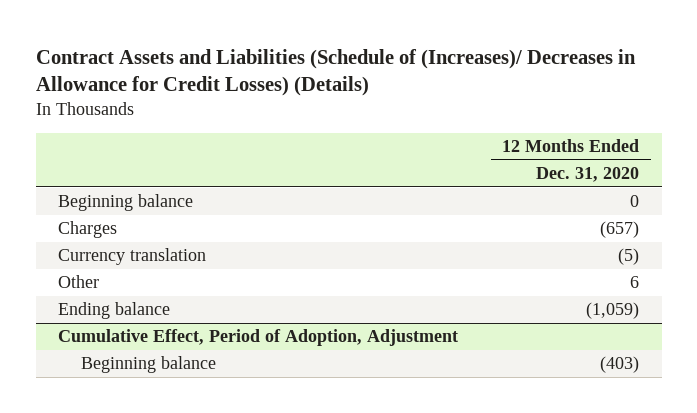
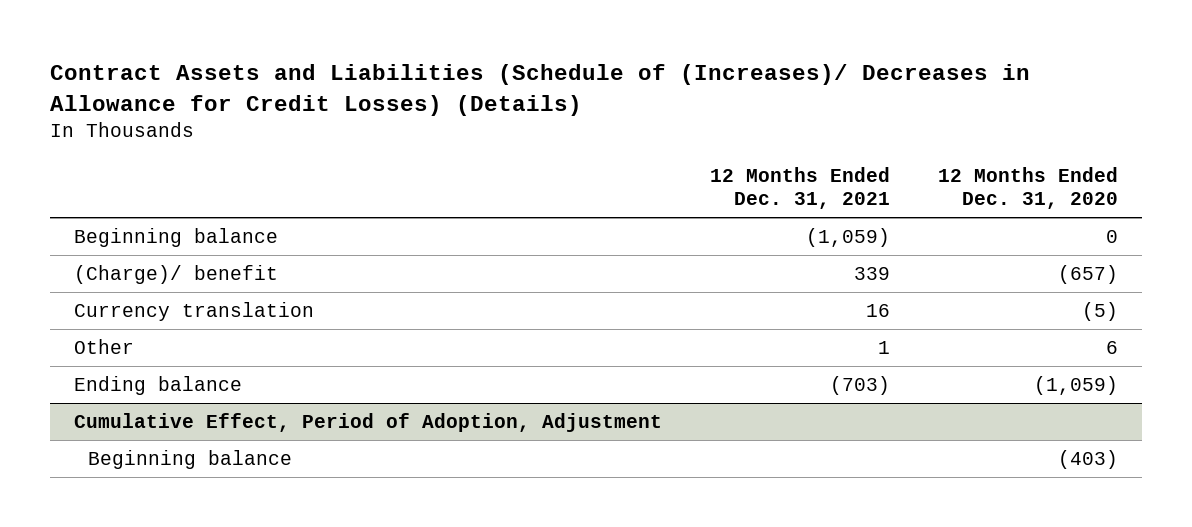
none -> [709,166,890,210] 12 Months Ended Dec. 31, 2021
[58,221,118,239] Charges -> [73,264,278,284] (Charge)/ benefit

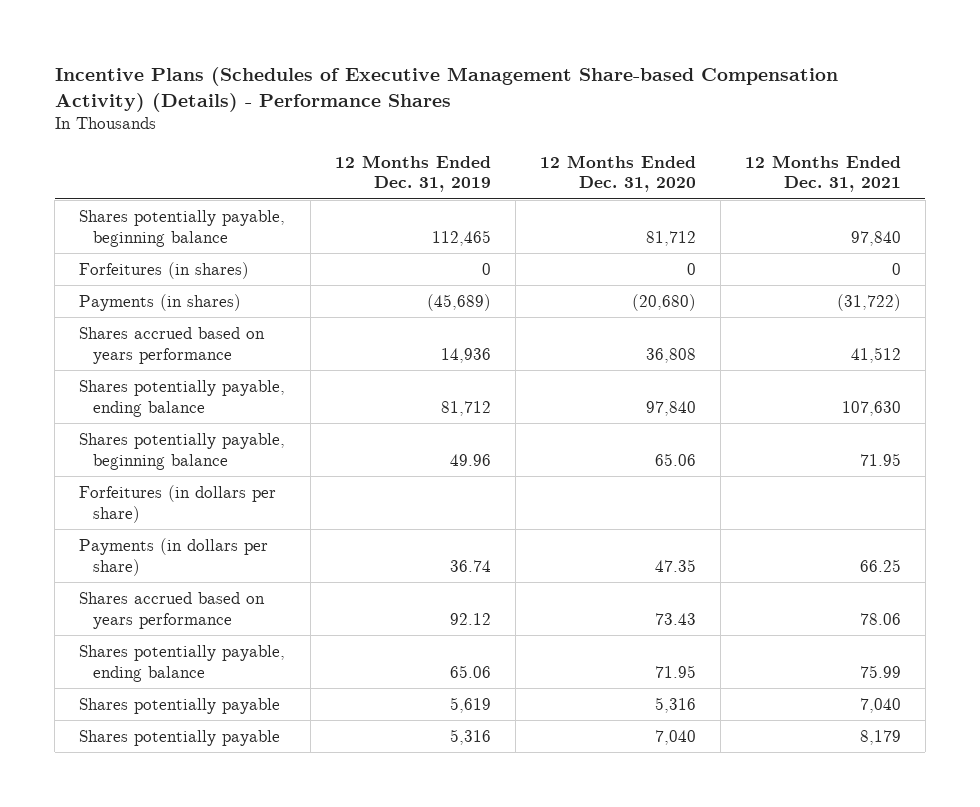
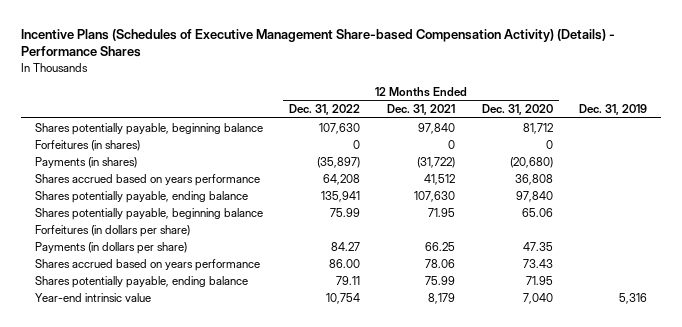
[334,154,491,193] 12 Months Ended Dec. 31, 2019 -> none
none -> [289,104,361,116] Dec. 31, 2022
none -> [579,104,648,116] Dec. 31, 2019
[79,697,281,714] Shares potentially payable -> none
[79,729,281,746] Shares potentially payable -> [34,292,151,302] Year-end intrinsic value

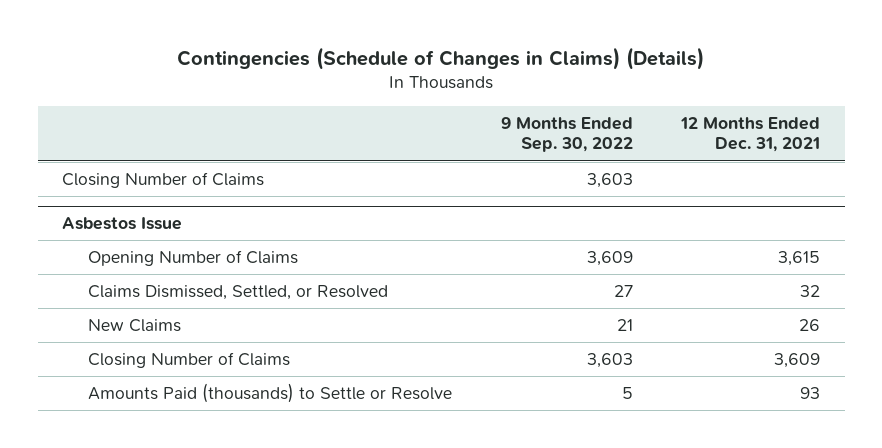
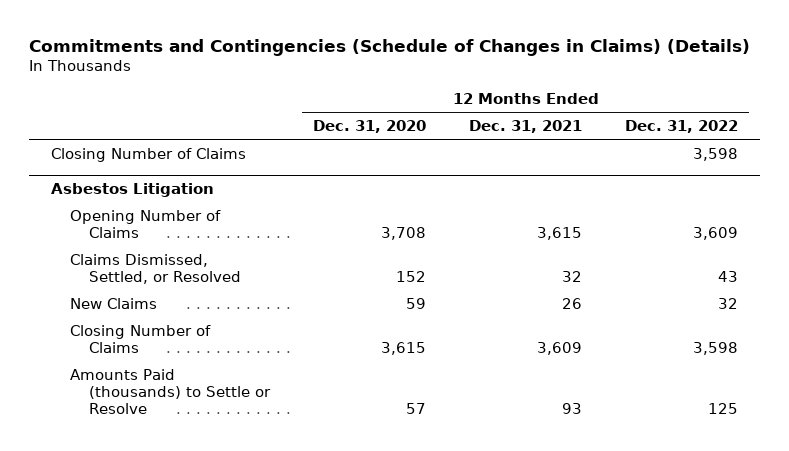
[177,46,705,70] Contingencies (Schedule of Changes in Claims) (Details) -> [29,38,751,56] Commitments and Contingencies (Schedule of Changes in Claims) (Details)
[500,117,633,153] 9 Months Ended Sep. 30, 2022 -> none
none -> [312,120,426,134] Dec. 31, 2020
none -> [625,120,739,134] Dec. 31, 2022
[61,217,182,231] Asbestos Issue -> [50,183,214,198] Asbestos Litigation

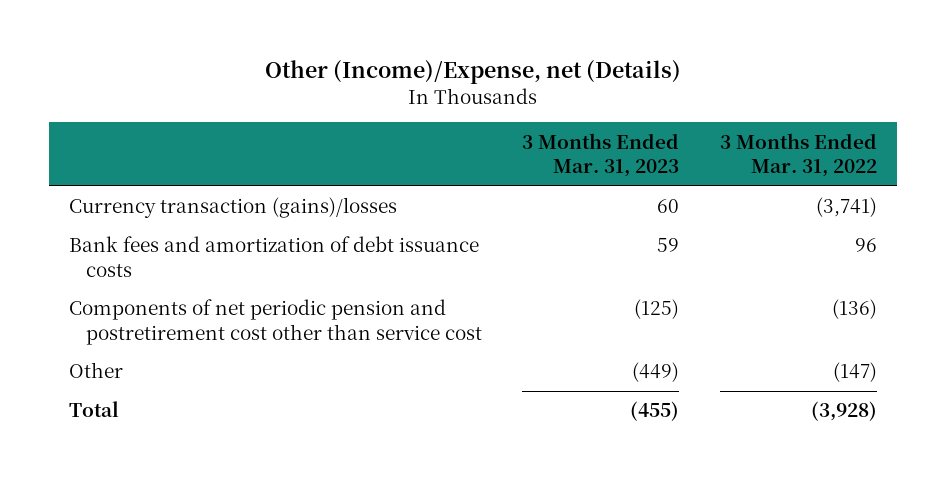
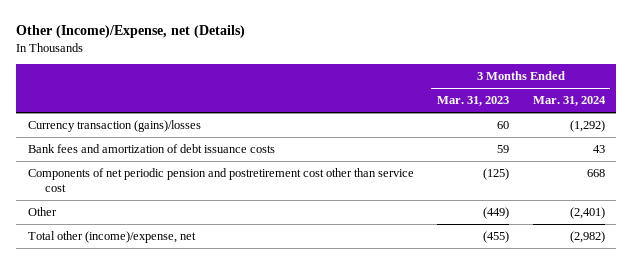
[719,132,877,177] 3 Months Ended Mar. 31, 2022 -> none
none -> [532,96,606,107] Mar. 31, 2024
[69,401,120,418] Total -> [27,231,196,244] Total other (income)/expense, net

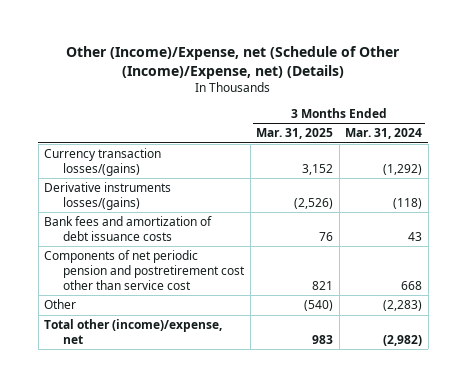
[15,25,245,39] Other (Income)/Expense, net (Details) -> [66,45,401,79] Other (Income)/Expense, net (Schedule of Other (Income)/Expense, net) (Details)
[437,96,510,107] Mar. 31, 2023 -> none
none -> [256,128,334,140] Mar. 31, 2025
[27,120,201,133] Currency transaction (gains)/losses -> [44,148,162,176] Currency transaction losses/(gains)
none -> [44,182,172,210] Derivative instruments losses/(gains)
[569,207,605,220] (2,401) -> [383,300,423,312] (2,283)

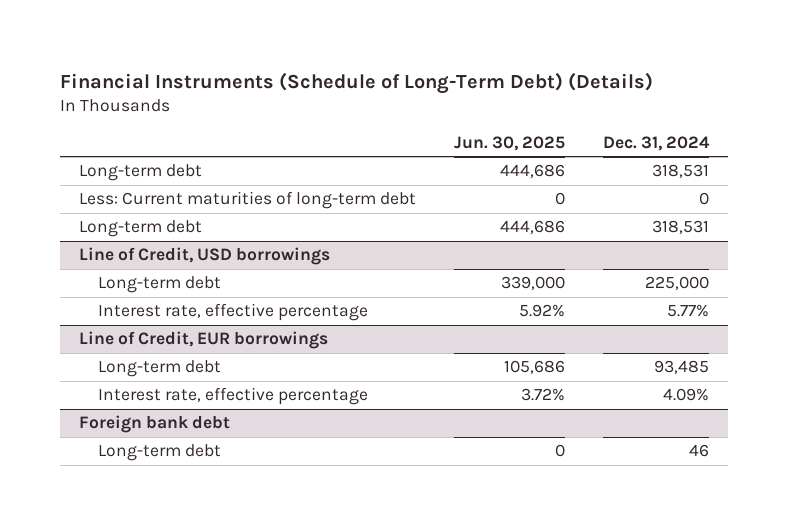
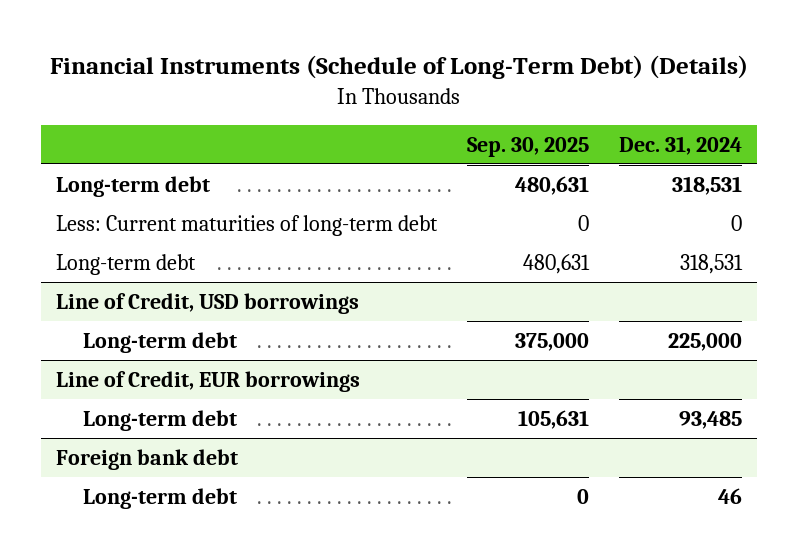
[454,136,566,152] Jun. 30, 2025 -> none
none -> [466,137,589,158] Sep. 30, 2025
[98,303,369,322] Interest rate, effective percentage -> none
[98,387,369,406] Interest rate, effective percentage -> none

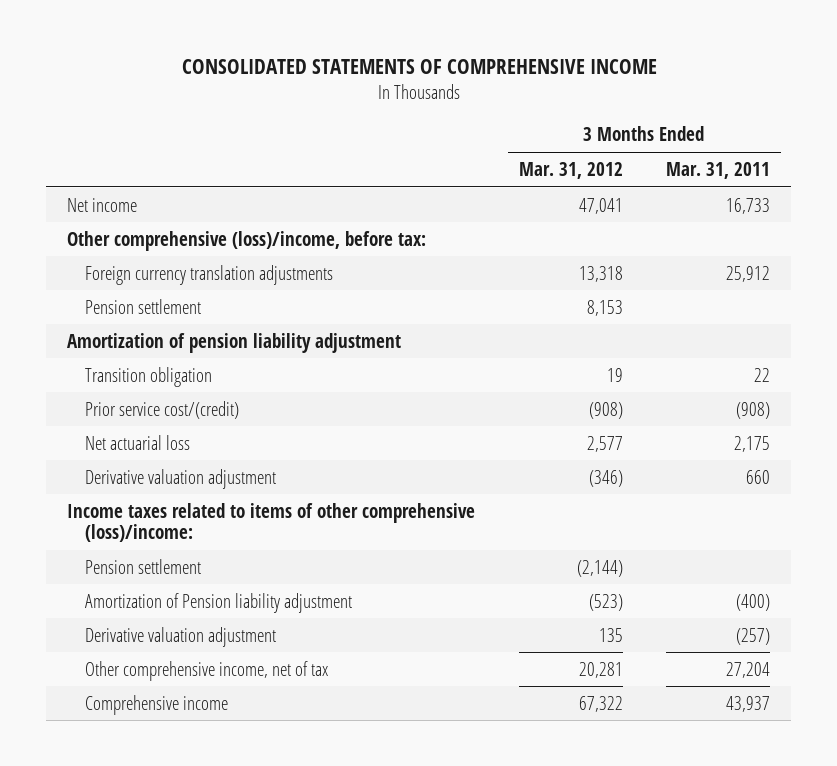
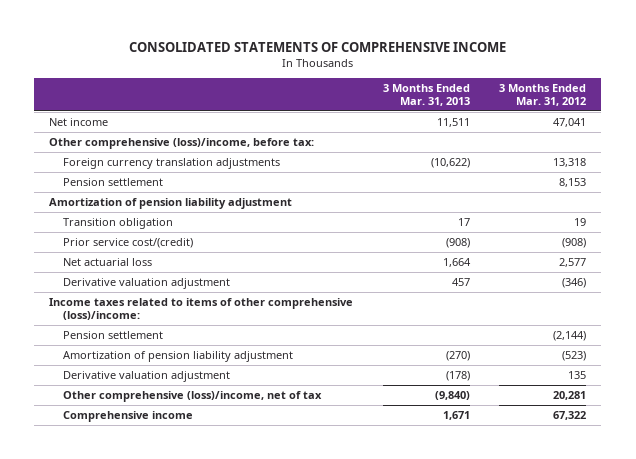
[665,161,770,179] Mar. 31, 2011 -> none
none -> [382,83,470,107] 3 Months Ended Mar. 31, 2013
[85,592,353,613] Amortization of Pension liability adjustment -> [63,350,294,362] Amortization of pension liability adjustment
[85,660,329,681] Other comprehensive income, net of tax -> [63,390,323,402] Other comprehensive (loss)/income, net of tax

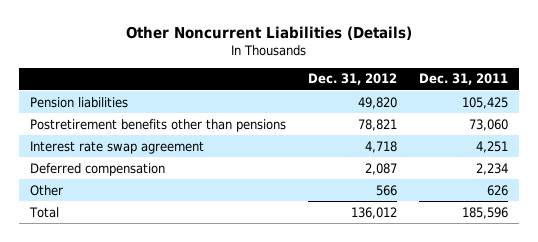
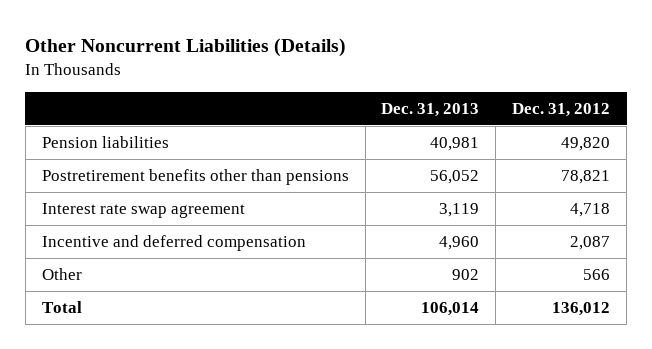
[418,73,508,86] Dec. 31, 2011 -> none
none -> [381,102,480,117] Dec. 31, 2013
[29,162,165,176] Deferred compensation -> [41,235,306,252] Incentive and deferred compensation

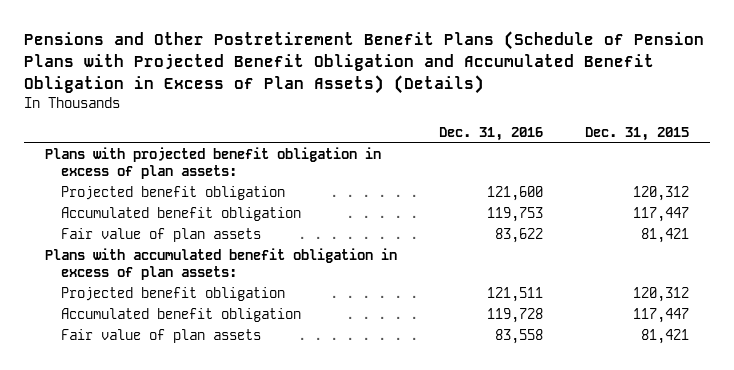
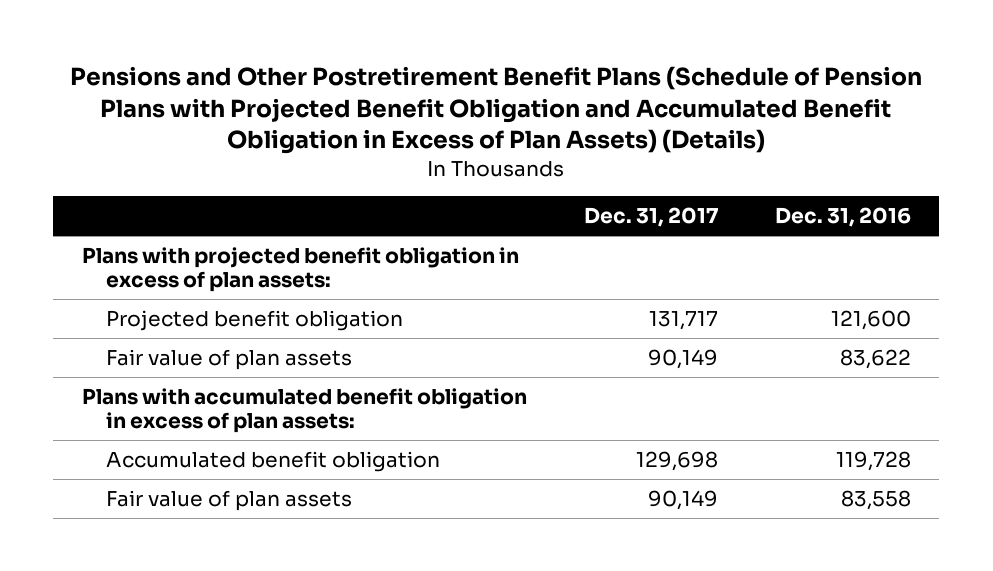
[584,127,689,142] Dec. 31, 2015 -> none
none -> [583,207,718,228] Dec. 31, 2017
[60,207,301,222] Accumulated benefit obligation -> none
[60,287,285,302] Projected benefit obligation -> none

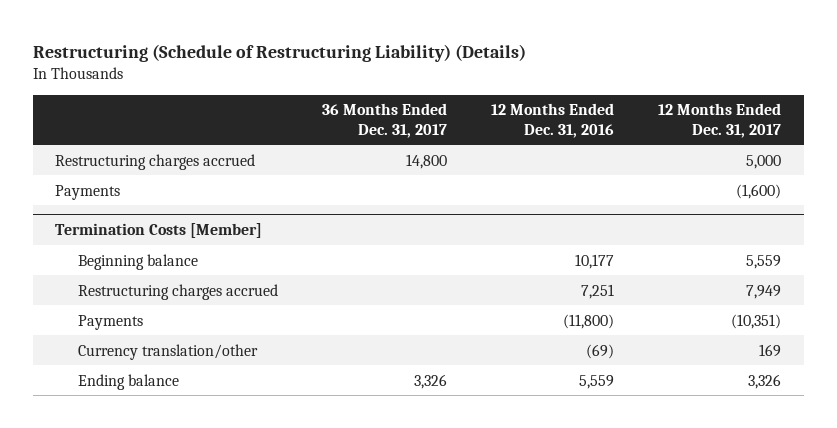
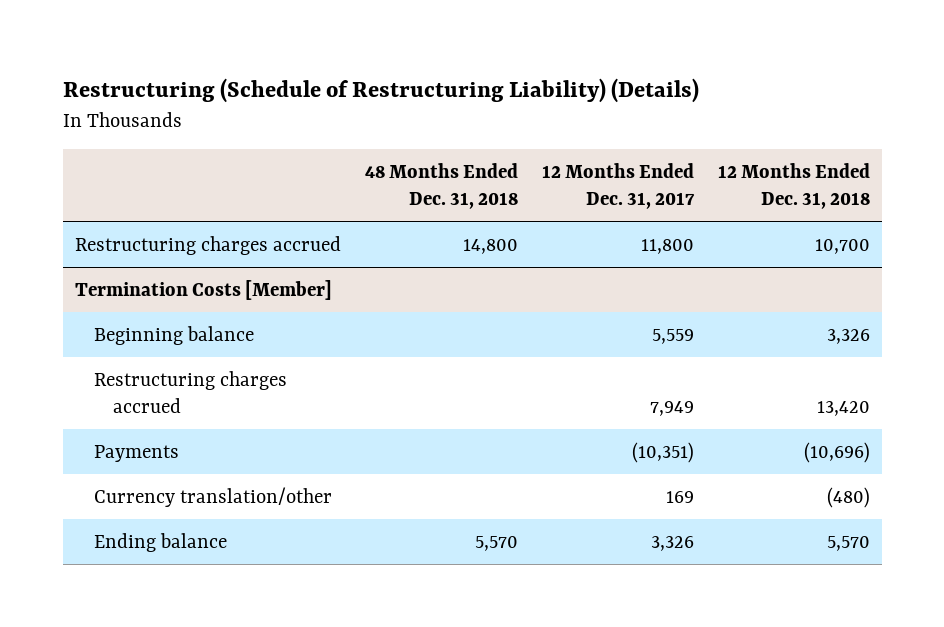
[321,103,447,138] 36 Months Ended Dec. 31, 2017 -> none
[491,103,615,138] 12 Months Ended Dec. 31, 2016 -> none
none -> [364,162,518,210] 48 Months Ended Dec. 31, 2018
none -> [717,162,870,210] 12 Months Ended Dec. 31, 2018
[55,184,121,200] Payments -> none
[746,154,782,169] 5,000 -> [640,238,694,254] 11,800

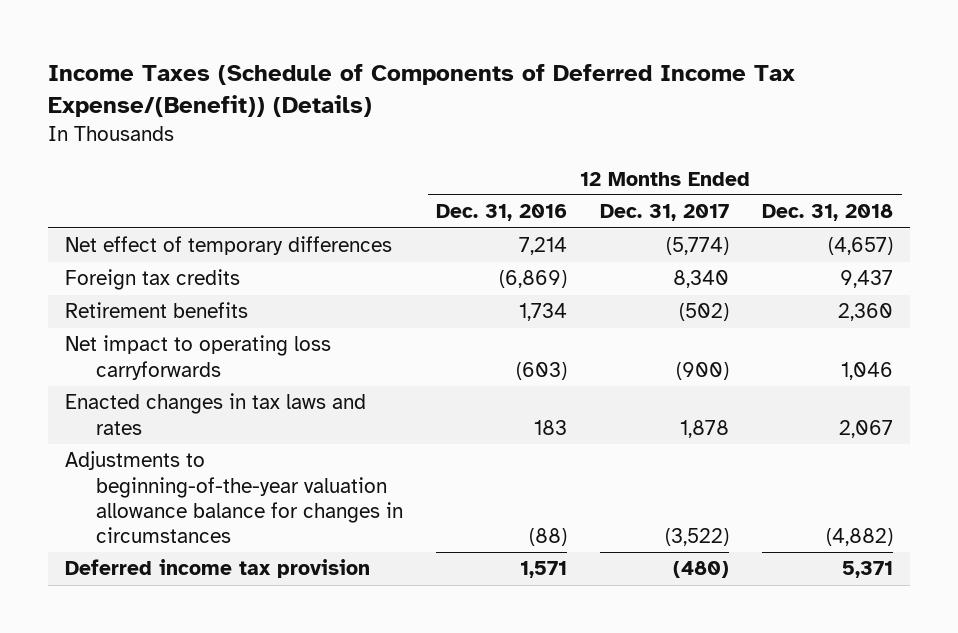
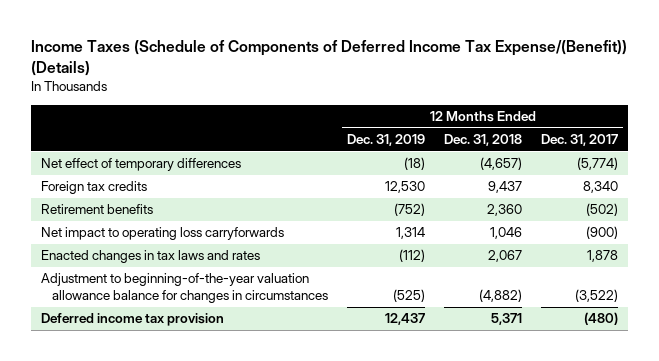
[435,204,567,222] Dec. 31, 2016 -> none
none -> [346,134,425,147] Dec. 31, 2019
[64,451,403,544] Adjustments to beginning-of-the-year valuation allowance balance for changes in circumstances -> [40,273,328,304] Adjustment to beginning-of-the-year valuation allowance balance for changes in circumstances

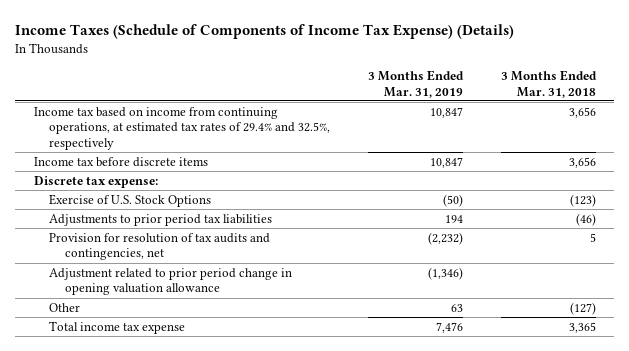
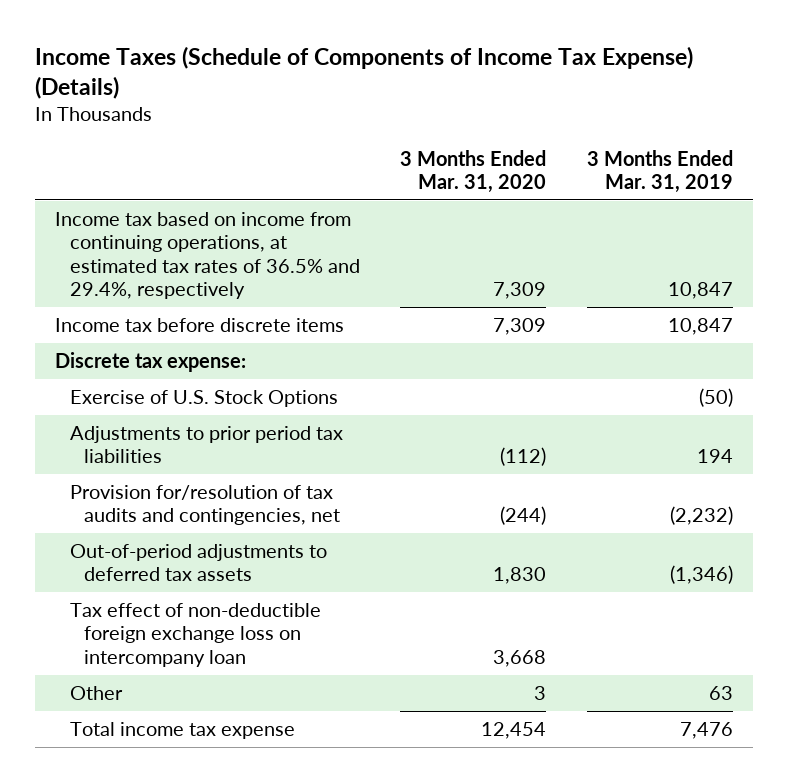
[500,69,597,98] 3 Months Ended Mar. 31, 2018 -> none
none -> [400,149,547,193] 3 Months Ended Mar. 31, 2020
[33,106,331,151] Income tax based on income from continuing operations, at estimated tax rates of 29.4% and 32.5%, respectively -> [55,211,360,300] Income tax based on income from continuing operations, at estimated tax rates of 36.5% and 29.4%, respectively
[49,232,271,261] Provision for resolution of tax audits and contingencies, net -> [69,484,340,526] Provision for/resolution of tax audits and contingencies, net
[49,267,293,296] Adjustment related to prior period change in opening valuation allowance -> [69,543,327,582] Out-of-period adjustments to deferred tax assets
none -> [69,602,321,667] Tax effect of non-deductible foreign exchange loss on intercompany loan

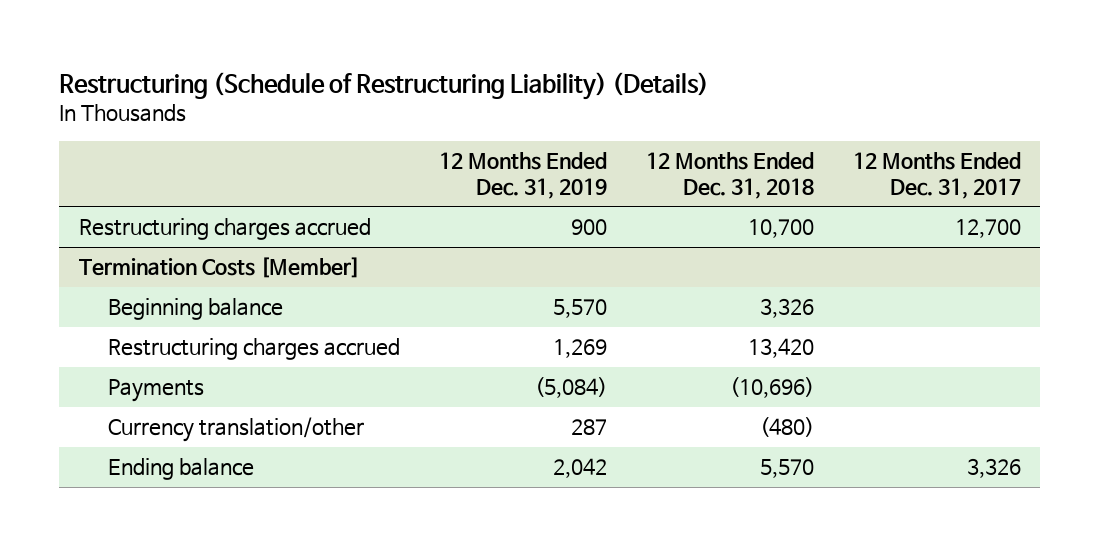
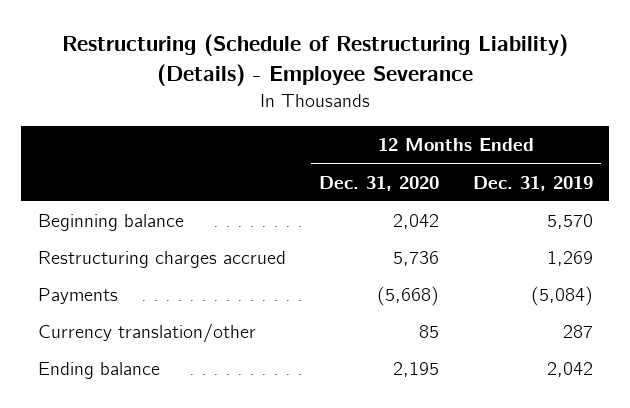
[59,71,710,100] Restructuring (Schedule of Restructuring Liability) (Details) -> [62,34,569,86] Restructuring (Schedule of Restructuring Liability) (Details) - Employee Severance
[646,152,815,199] 12 Months Ended Dec. 31, 2018 -> none
[852,152,1021,199] 12 Months Ended Dec. 31, 2017 -> none
none -> [319,175,440,191] Dec. 31, 2020
[78,218,371,241] Restructuring charges accrued -> none
[78,257,360,279] Termination Costs [Member] -> none

